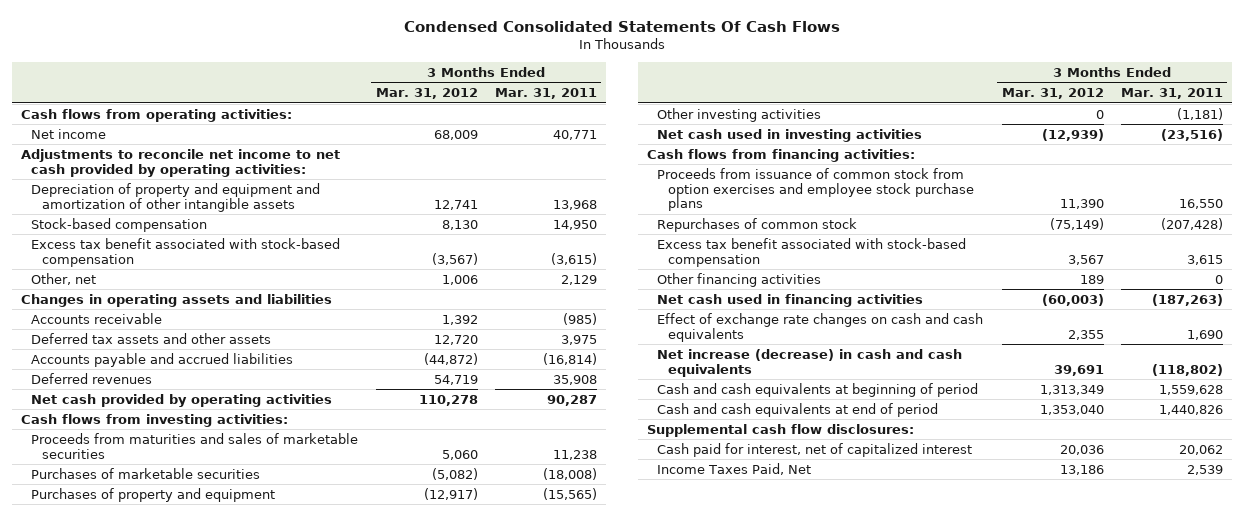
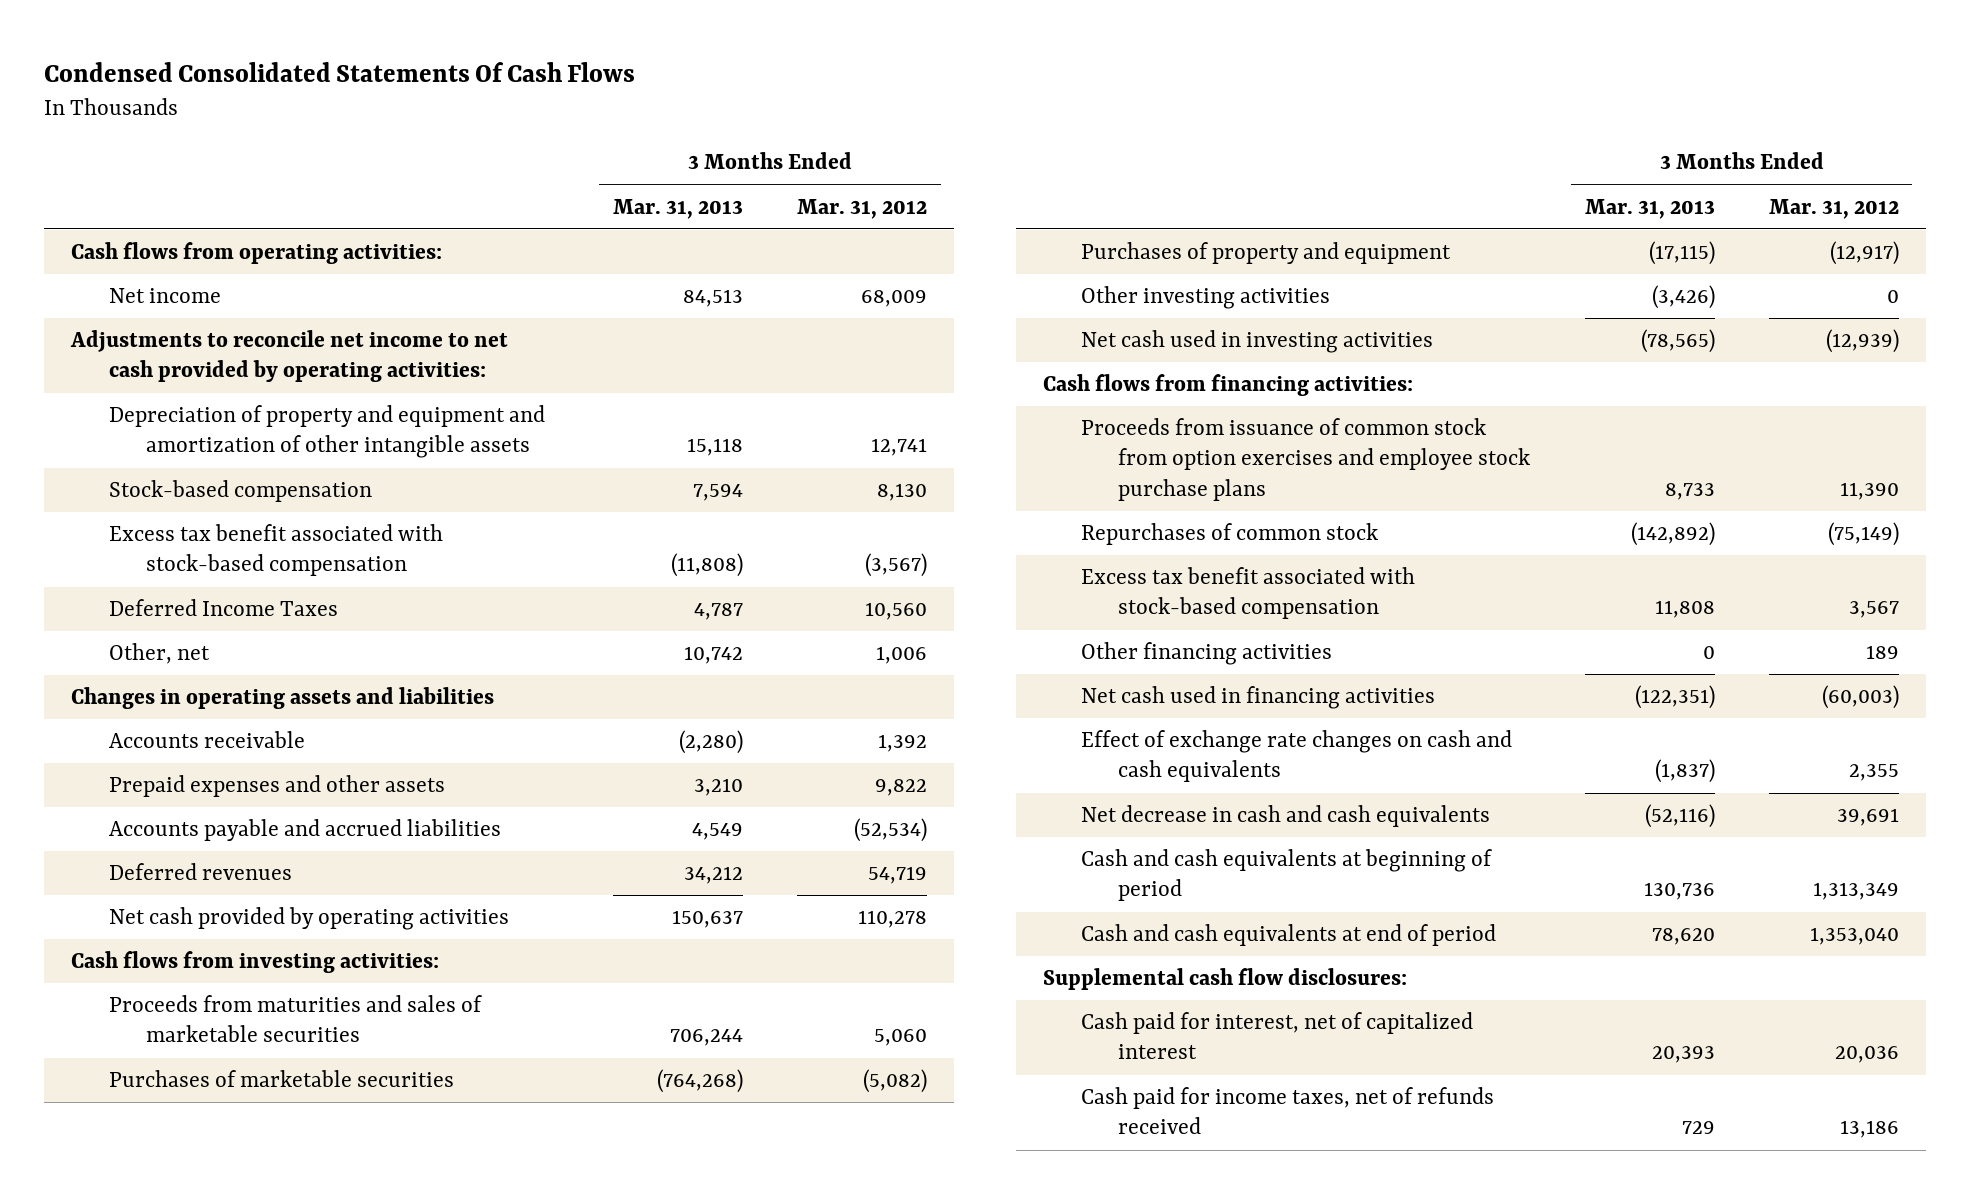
[495,88,598,100] Mar. 31, 2011 -> none
none -> [612,198,743,219] Mar. 31, 2013
none -> [108,599,338,617] Deferred Income Taxes
[31,332,272,344] Deferred tax assets and other assets -> [108,775,445,798] Prepaid expenses and other assets
[433,334,478,345] 12,720 -> [875,779,928,797] 9,822
[423,352,478,365] (44,872) -> [854,818,928,843] (52,534)
[657,348,963,377] Net increase (decrease) in cash and cash equivalents -> [1080,805,1490,828] Net decrease in cash and cash equivalents
[657,462,812,475] Income Taxes Paid, Net -> [1080,1087,1494,1135] Cash paid for income taxes, net of refunds received

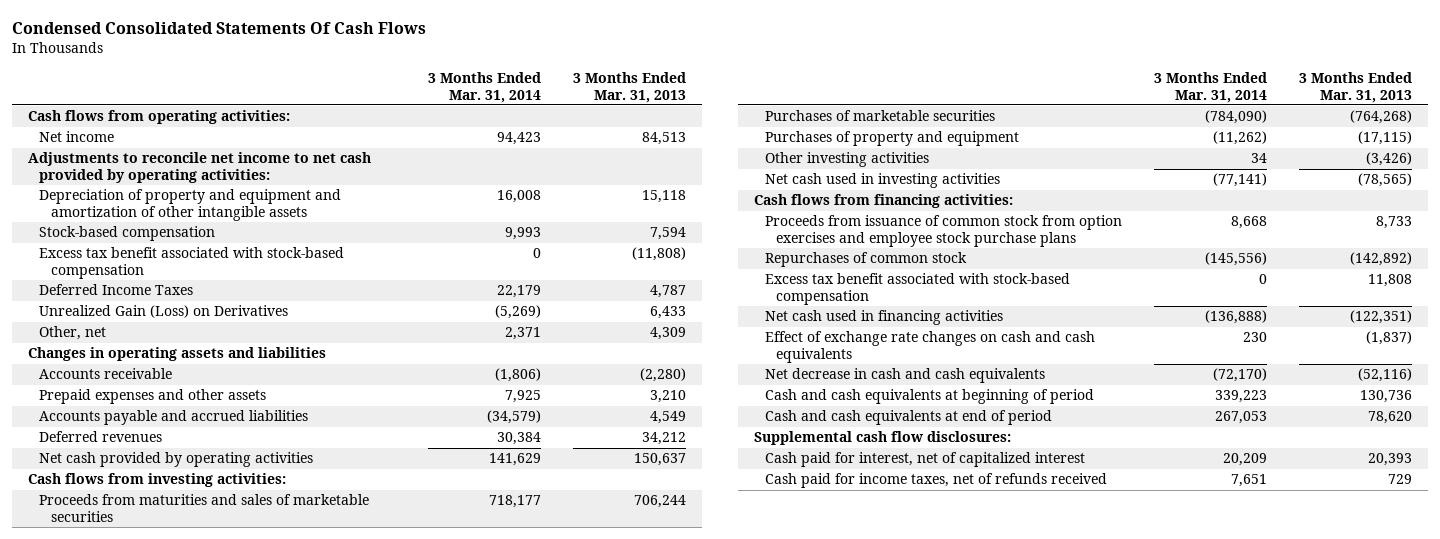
[797,198,928,219] Mar. 31, 2012 -> none
none -> [428,71,542,103] 3 Months Ended Mar. 31, 2014
none -> [39,305,289,319] Unrealized Gain (Loss) on Derivatives
[683,646,743,665] 10,742 -> [650,327,687,341] 4,309
[1080,642,1332,666] Other financing activities -> none

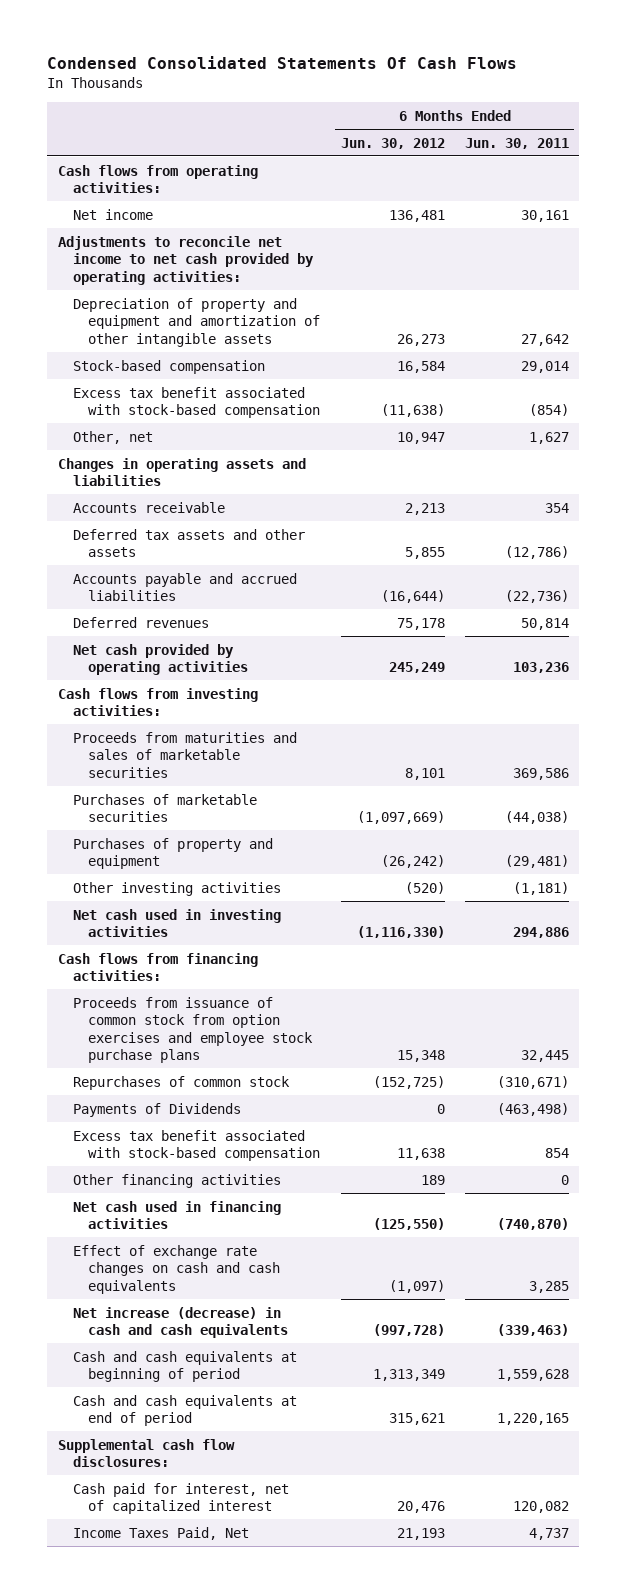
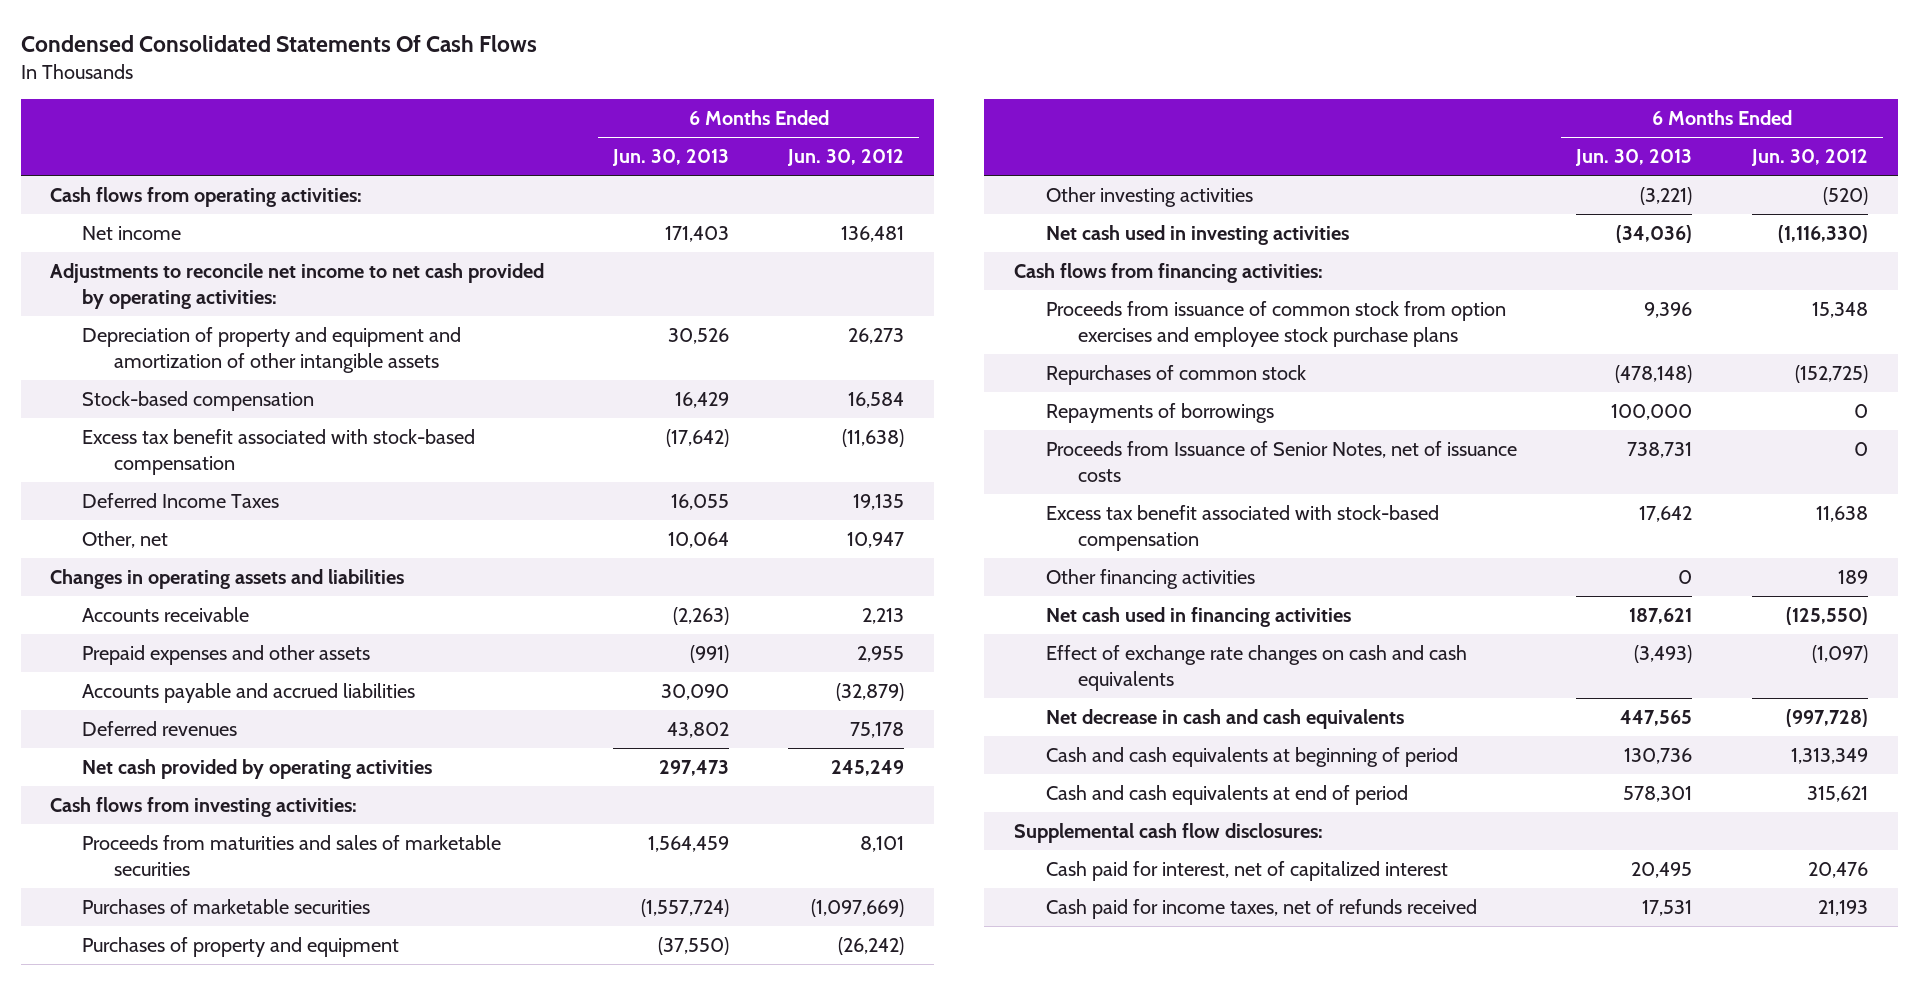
[464,137,569,149] Jun. 30, 2011 -> none
none -> [611,149,729,167] Jun. 30, 2013
none -> [82,493,280,509] Deferred Income Taxes
[72,528,305,558] Deferred tax assets and other assets -> [82,645,371,666] Prepaid expenses and other assets
[404,547,445,560] 5,855 -> [857,646,905,663] 2,955
[380,590,445,604] (16,644) -> [836,683,905,702] (32,879)
[72,1102,241,1117] Payments of Dividends -> none
none -> [1045,403,1274,424] Repayments of borrowings
none -> [1045,441,1517,483] Proceeds from Issuance of Senior Notes, net of issuance costs
[72,1306,289,1339] Net increase (decrease) in cash and cash equivalents -> [1045,709,1404,730] Net decrease in cash and cash equivalents
[72,1526,249,1540] Income Taxes Paid, Net -> [1045,899,1477,920] Cash paid for income taxes, net of refunds received

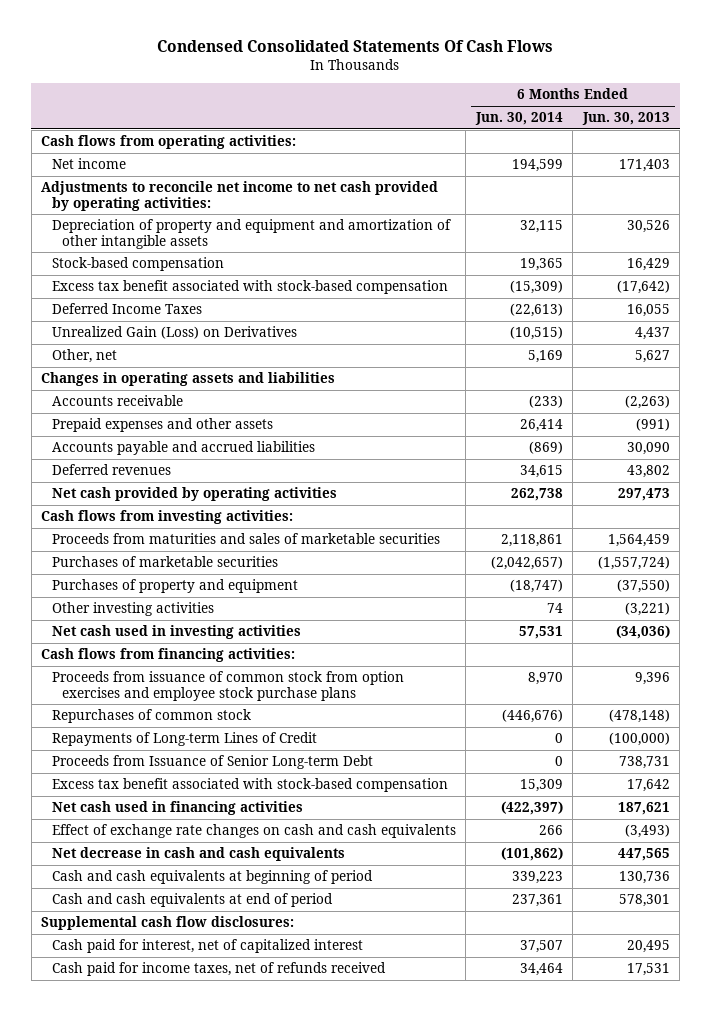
[787,149,905,167] Jun. 30, 2012 -> none
none -> [474,112,563,126] Jun. 30, 2014
none -> [51,326,297,340] Unrealized Gain (Loss) on Derivatives
[667,532,729,549] 10,064 -> [634,350,670,364] 5,627
[1045,403,1274,424] Repayments of borrowings -> [51,732,317,747] Repayments of Long-term Lines of Credit
[1611,404,1693,421] 100,000 -> [608,732,670,747] (100,000)
[1045,441,1517,483] Proceeds from Issuance of Senior Notes, net of issuance costs -> [51,755,373,770] Proceeds from Issuance of Senior Long-term Debt
[1045,569,1255,590] Other financing activities -> none

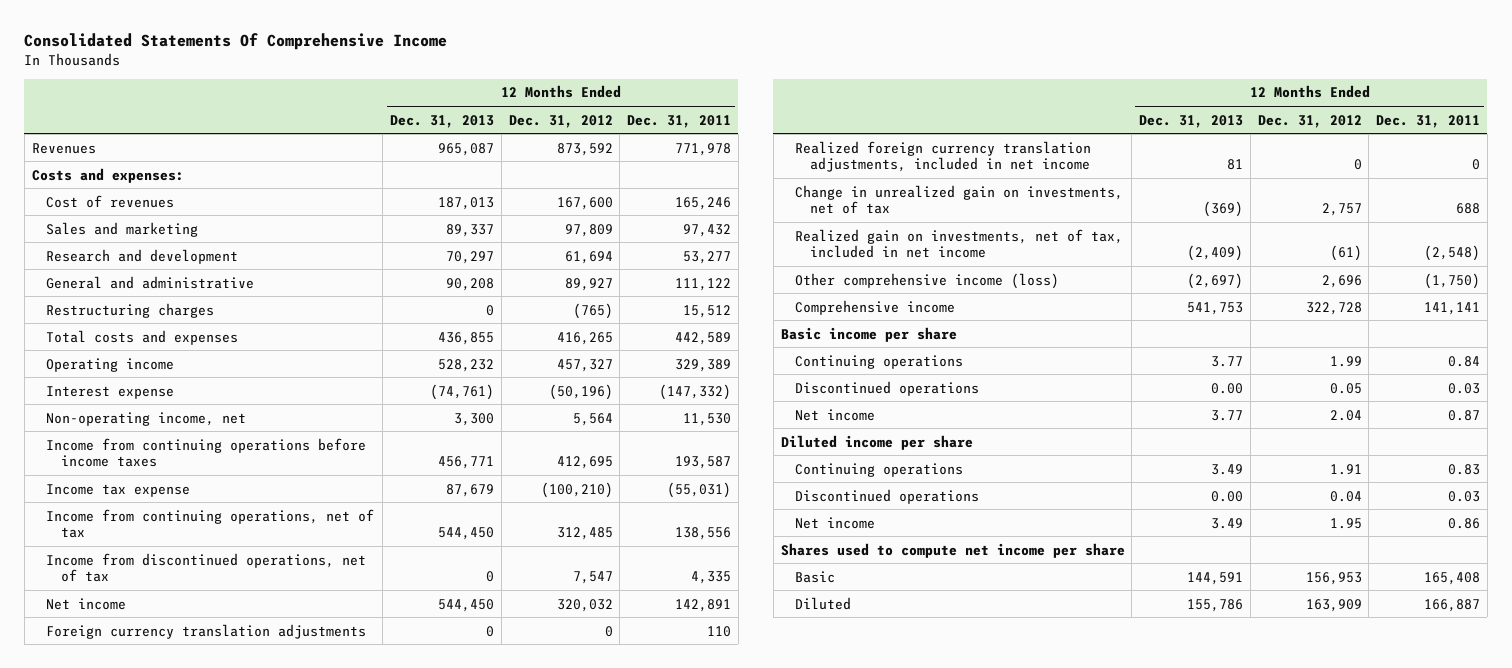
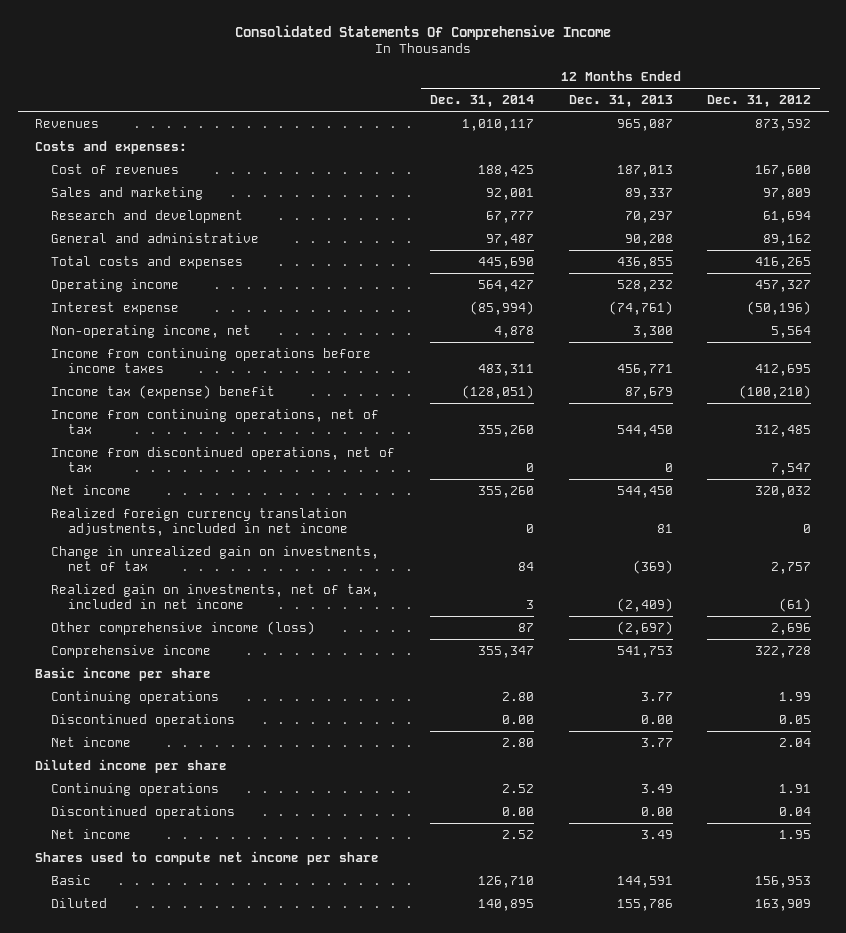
[627,114,732,128] Dec. 31, 2011 -> none
none -> [429,95,534,108] Dec. 31, 2014
[46,302,215,318] Restructuring charges -> none
[564,277,613,291] 89,927 -> [763,233,812,246] 89,162
[46,483,191,497] Income tax expense -> [51,384,276,399] Income tax (expense) benefit
[46,623,367,639] Foreign currency translation adjustments -> none

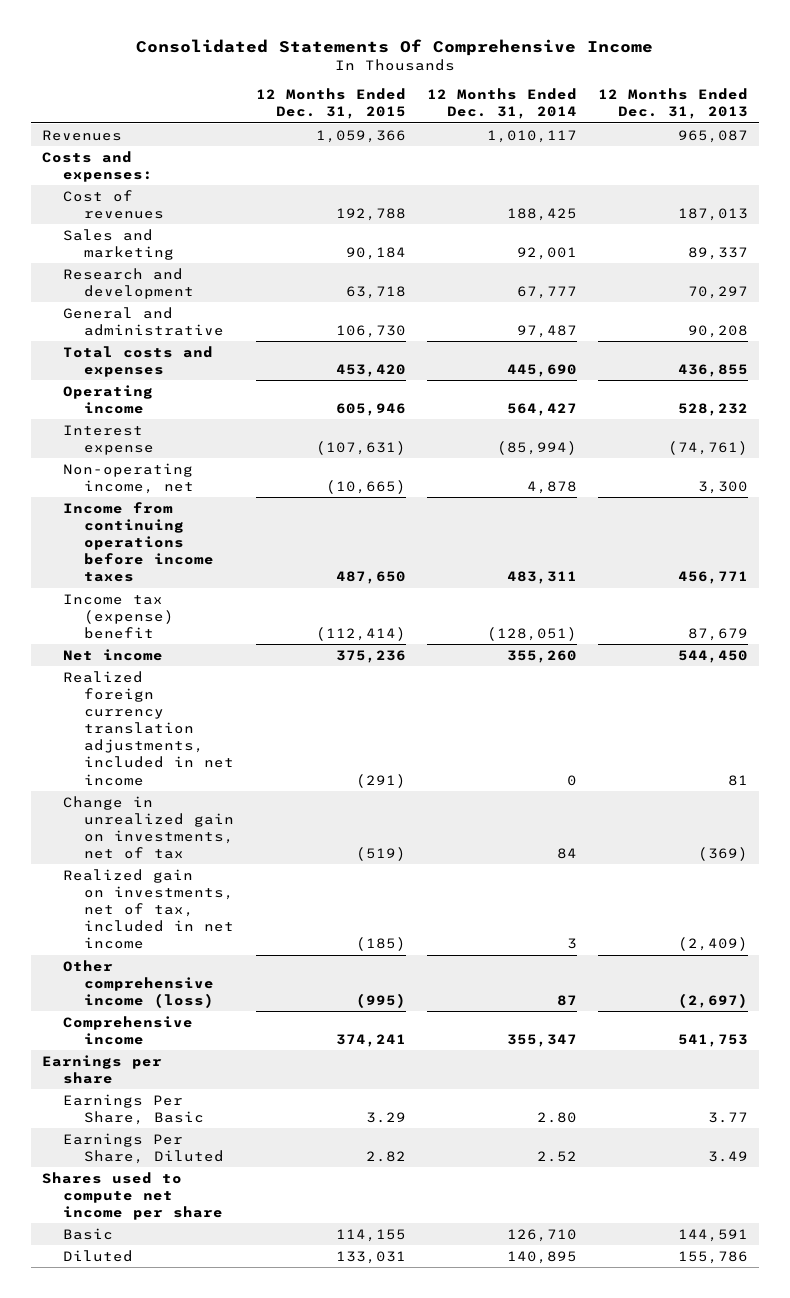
[707,95,812,108] Dec. 31, 2012 -> none
none -> [255,88,406,120] 12 Months Ended Dec. 31, 2015
[51,408,380,435] Income from continuing operations, net of tax -> none
[51,446,396,473] Income from discontinued operations, net of tax -> none
[51,690,220,704] Continuing operations -> none
[51,713,236,727] Discontinued operations -> none
[34,758,227,773] Diluted income per share -> none
[51,782,220,796] Continuing operations -> none
[51,805,236,819] Discontinued operations -> none
[34,666,211,681] Basic income per share -> [41,1054,162,1084] Earnings per share
[51,736,132,747] Net income -> [62,1093,205,1125] Earnings Per Share, Basic
[51,828,132,839] Net income -> [62,1132,225,1164] Earnings Per Share, Diluted

